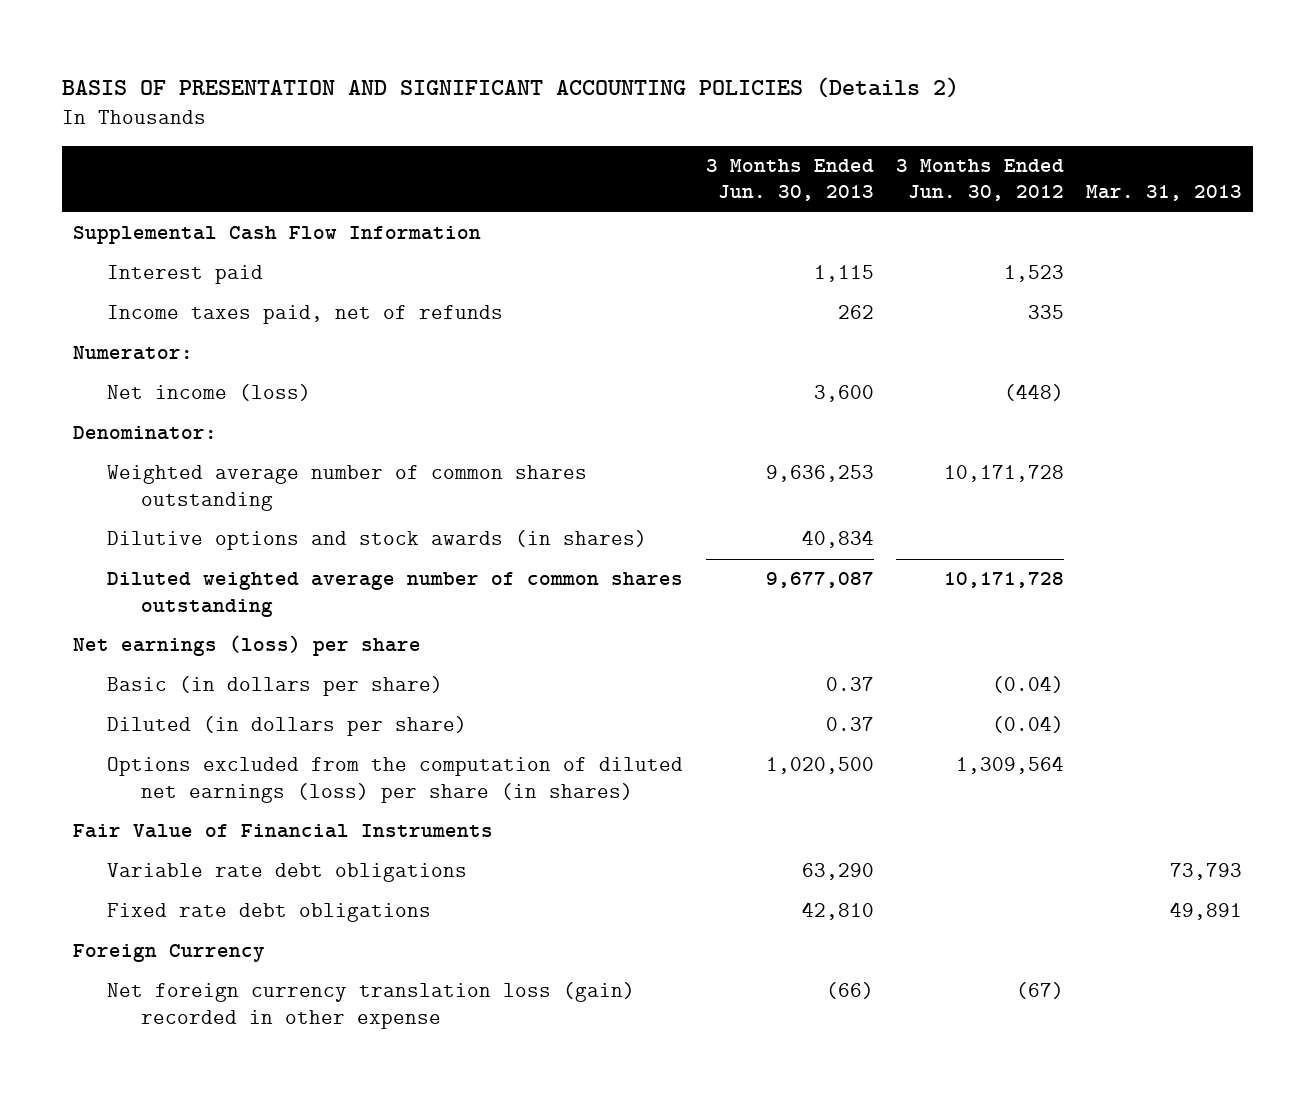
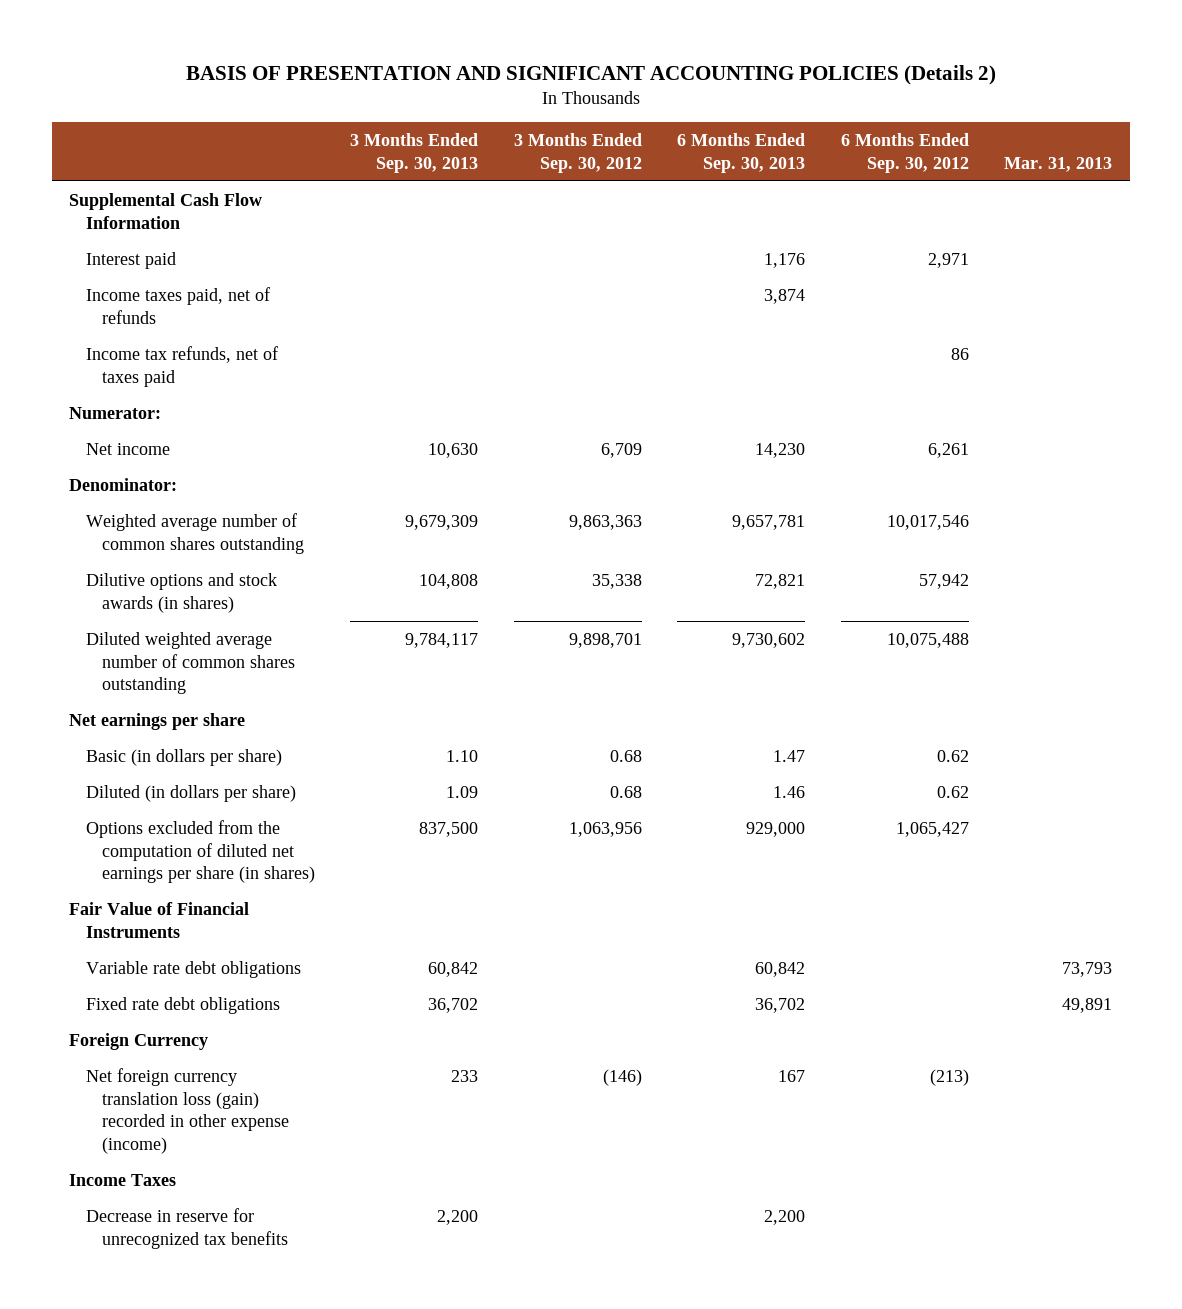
[705,159,874,202] 3 Months Ended Jun. 30, 2013 -> none
[895,159,1064,202] 3 Months Ended Jun. 30, 2012 -> none
none -> [350,133,479,173] 3 Months Ended Sep. 30, 2013
none -> [513,133,642,173] 3 Months Ended Sep. 30, 2012
none -> [677,133,806,173] 6 Months Ended Sep. 30, 2013
none -> [840,133,969,173] 6 Months Ended Sep. 30, 2012
none -> [85,345,278,387] Income tax refunds, net of taxes paid
[107,384,312,402] Net income (loss) -> [85,442,170,455] Net income
[72,635,421,657] Net earnings (loss) per share -> [69,712,246,730] Net earnings per share
[107,757,684,803] Options excluded from the computation of diluted net earnings (loss) per share (in shares) -> [85,819,315,884] Options excluded from the computation of diluted net earnings per share (in shares)
[107,982,636,1029] Net foreign currency translation loss (gain) recorded in other expense -> [85,1067,289,1155] Net foreign currency translation loss (gain) recorded in other expense (income)
none -> [69,1173,177,1186] Income Taxes
none -> [85,1207,288,1249] Decrease in reserve for unrecognized tax benefits

